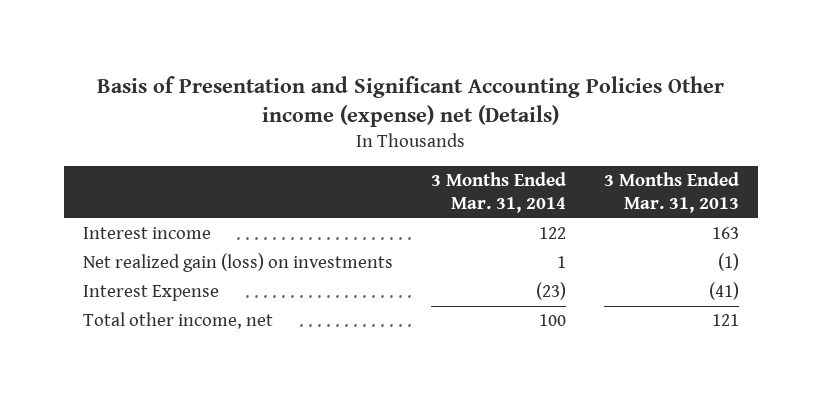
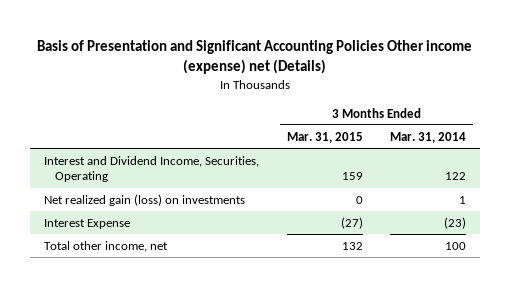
[603,172,739,214] 3 Months Ended Mar. 31, 2013 -> none
none -> [286,131,363,143] Mar. 31, 2015
[83,227,212,240] Interest income -> [44,155,260,183] Interest and Dividend Income, Securities, Operating

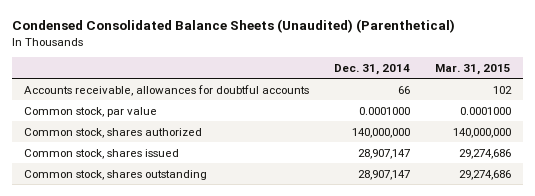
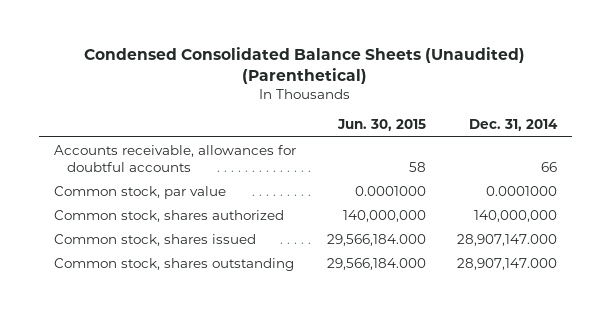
[434,63,511,75] Mar. 31, 2015 -> none
none -> [336,119,426,132] Jun. 30, 2015
[358,148,411,159] 28,907,147 -> [456,233,557,246] 28,907,147.000
[358,169,411,180] 28,907,147 -> [456,257,557,270] 28,907,147.000

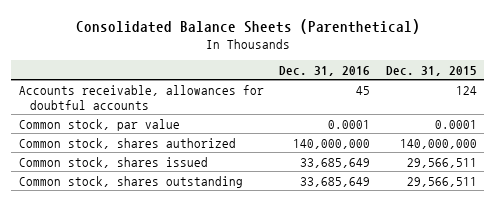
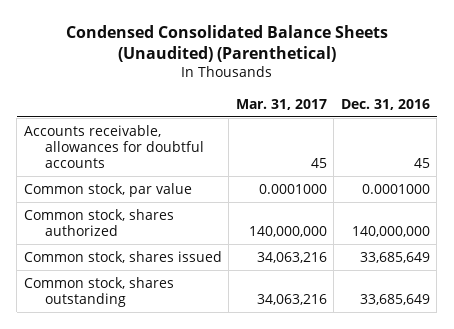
[75,18,420,34] Consolidated Balance Sheets (Parenthetical) -> [65,24,388,62] Condensed Consolidated Balance Sheets (Unaudited) (Parenthetical)
[385,65,477,76] Dec. 31, 2015 -> none
none -> [235,98,327,110] Mar. 31, 2017
[328,119,371,129] 0.0001 -> [361,183,430,194] 0.0001000

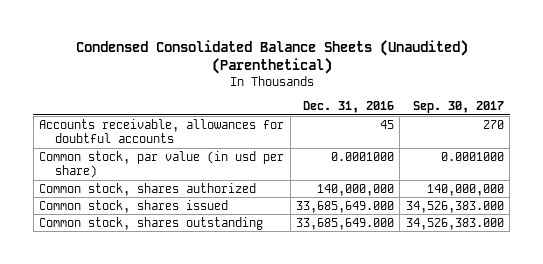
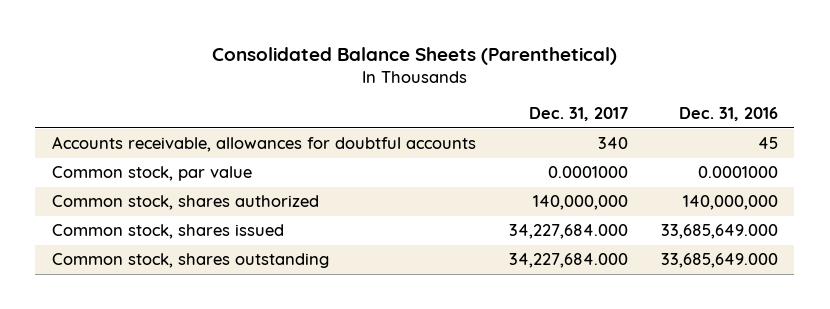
[75,39,468,74] Condensed Consolidated Balance Sheets (Unaudited) (Parenthetical) -> [211,46,617,65] Consolidated Balance Sheets (Parenthetical)
[412,101,504,114] Sep. 30, 2017 -> none
none -> [528,107,628,122] Dec. 31, 2017
[39,150,285,178] Common stock, par value (in usd per share) -> [51,166,252,182] Common stock, par value

